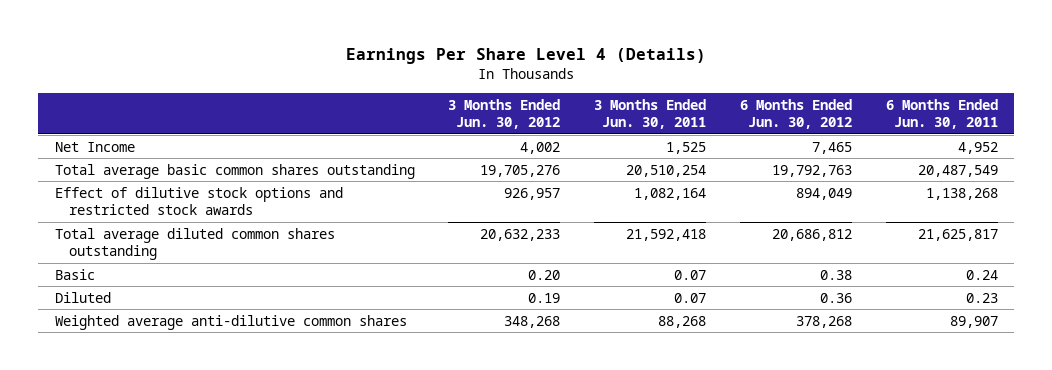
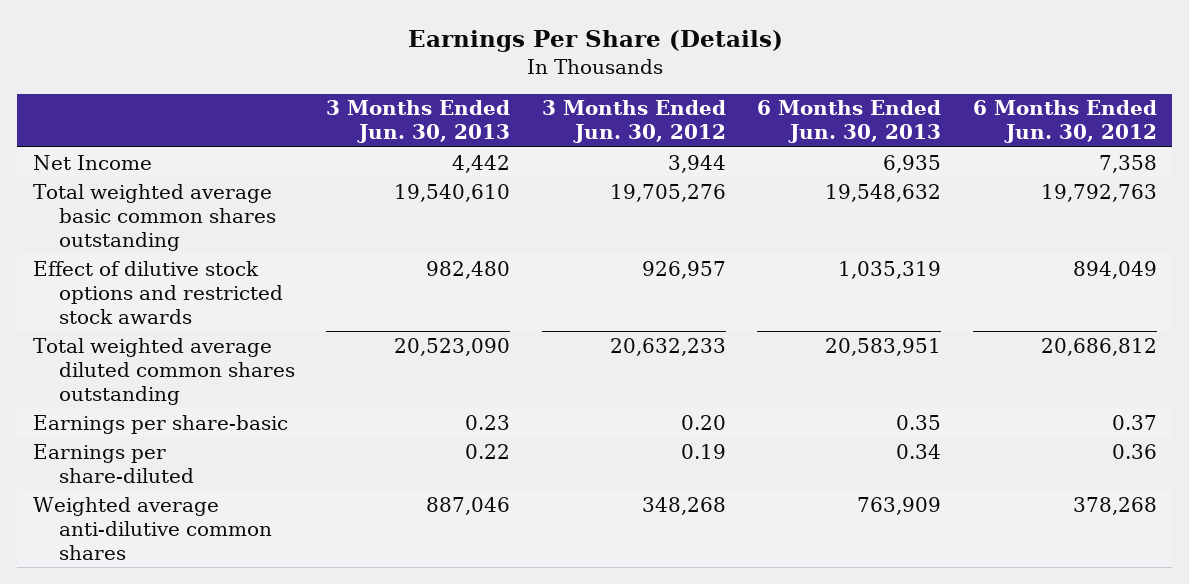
[346,47,707,64] Earnings Per Share Level 4 (Details) -> [407,30,783,53] Earnings Per Share (Details)
[594,98,707,129] 3 Months Ended Jun. 30, 2011 -> none
[885,98,998,129] 6 Months Ended Jun. 30, 2011 -> none
none -> [326,100,511,144] 3 Months Ended Jun. 30, 2013
none -> [757,100,942,144] 6 Months Ended Jun. 30, 2013
[520,141,561,154] 4,002 -> [667,154,726,173] 3,944
[811,141,852,154] 7,465 -> [1098,154,1157,173] 7,358
[54,163,415,179] Total average basic common shares outstanding -> [32,183,276,251] Total weighted average basic common shares outstanding
[54,227,335,261] Total average diluted common shares outstanding -> [32,337,295,405] Total weighted average diluted common shares outstanding
[54,268,95,280] Basic -> [32,414,288,434] Earnings per share-basic
[819,269,852,280] 0.38 -> [1111,414,1157,430] 0.37
[54,291,111,303] Diluted -> [32,443,194,483] Earnings per share-diluted

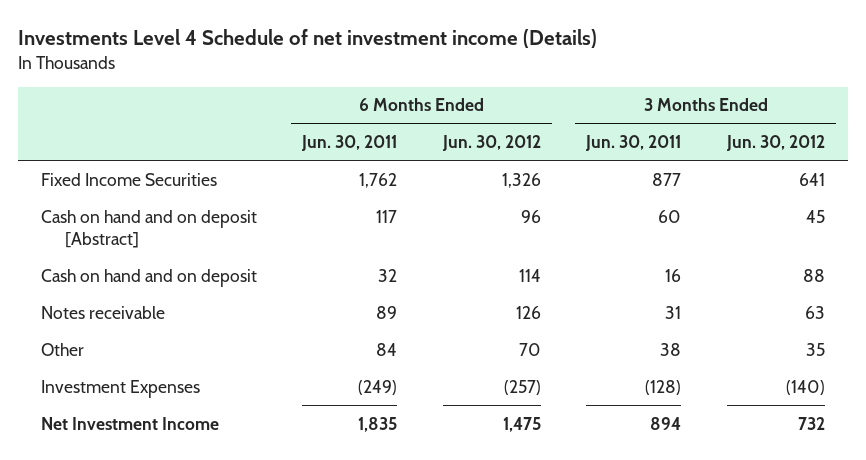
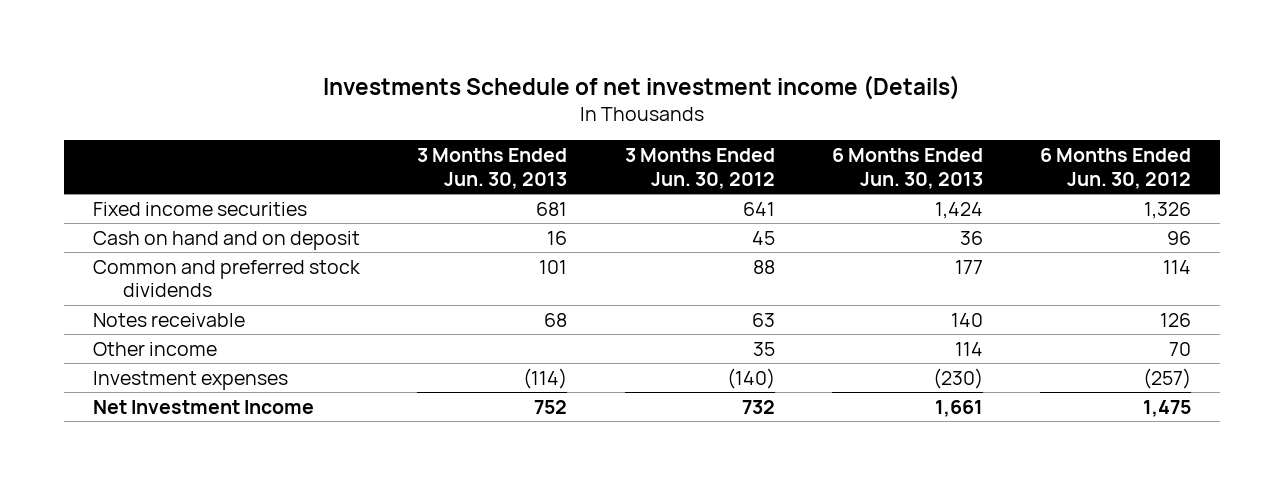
[17,29,597,49] Investments Level 4 Schedule of net investment income (Details) -> [323,74,961,100] Investments Schedule of net investment income (Details)
[301,134,398,151] Jun. 30, 2011 -> none
[585,134,682,151] Jun. 30, 2011 -> none
none -> [417,147,568,189] 3 Months Ended Jun. 30, 2013
none -> [832,147,984,189] 6 Months Ended Jun. 30, 2013
[40,172,217,186] Fixed Income Securities -> [92,201,307,216] Fixed income securities
[40,209,257,249] Cash on hand and on deposit [Abstract] -> [92,230,360,250] Cash on hand and on deposit
[40,268,257,287] Cash on hand and on deposit -> [92,259,361,298] Common and preferred stock dividends
[40,342,84,356] Other -> [92,341,217,356] Other income
[40,379,200,398] Investment Expenses -> [92,370,288,390] Investment expenses

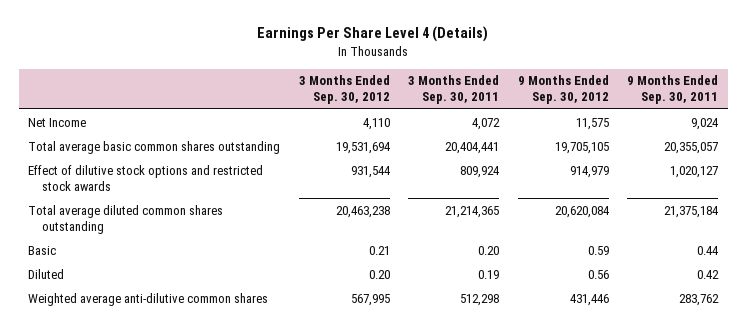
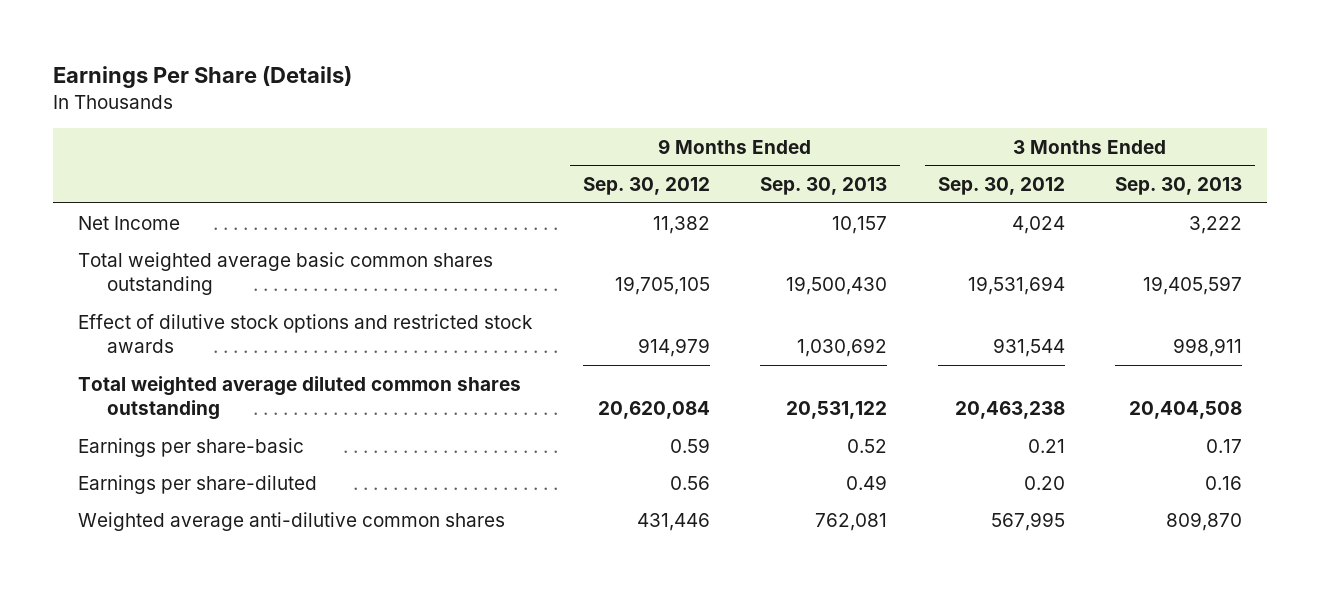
[257,26,489,43] Earnings Per Share Level 4 (Details) -> [53,65,353,88] Earnings Per Share (Details)
[408,75,500,105] 3 Months Ended Sep. 30, 2011 -> none
[627,75,719,105] 9 Months Ended Sep. 30, 2011 -> none
none -> [760,177,888,196] Sep. 30, 2013
none -> [1115,177,1243,196] Sep. 30, 2013
[362,117,390,130] 4,110 -> [1011,215,1065,234] 4,024
[575,117,609,130] 11,575 -> [652,215,710,234] 11,382
[27,140,280,154] Total average basic common shares outstanding -> [78,251,494,295] Total weighted average basic common shares outstanding
[27,204,223,234] Total average diluted common shares outstanding -> [78,375,522,420] Total weighted average diluted common shares outstanding
[27,245,56,255] Basic -> [78,437,305,457] Earnings per share-basic
[27,268,64,279] Diluted -> [78,474,318,494] Earnings per share-diluted

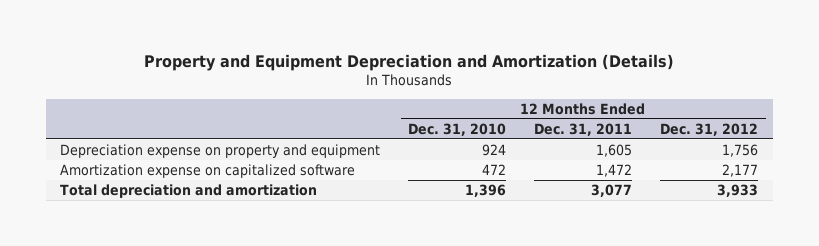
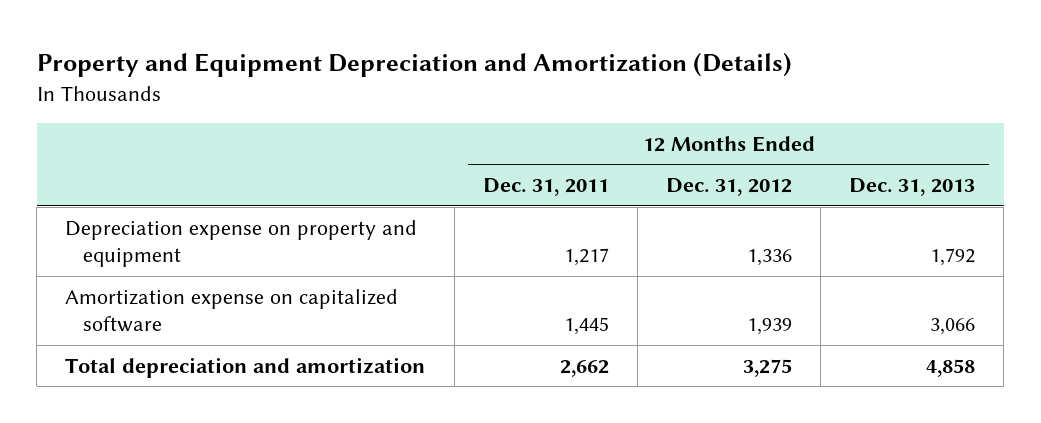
[408,122,507,136] Dec. 31, 2010 -> none
none -> [849,178,976,197] Dec. 31, 2013
[596,143,633,157] 1,605 -> [563,248,609,267] 1,217
[722,143,759,157] 1,756 -> [746,249,792,267] 1,336
[596,163,633,177] 1,472 -> [563,317,609,336] 1,445
[722,163,759,177] 2,177 -> [746,318,792,336] 1,939
[591,183,633,197] 3,077 -> [559,359,609,377] 2,662
[717,183,759,197] 3,933 -> [742,358,792,377] 3,275

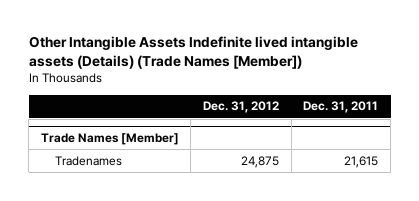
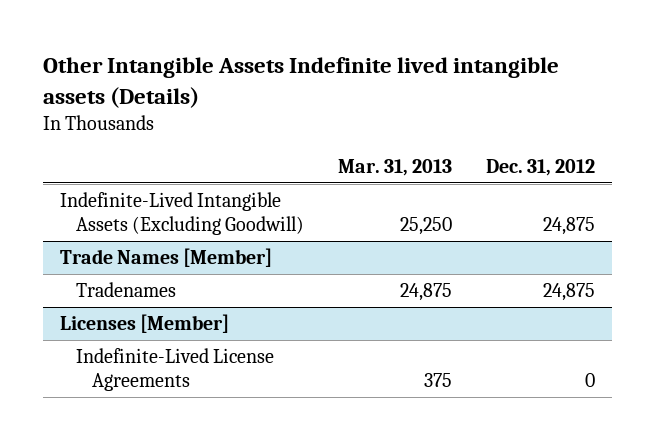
[28,36,358,70] Other Intangible Assets Indefinite lived intangible assets (Details) (Trade Names [Member]) -> [42,57,559,108] Other Intangible Assets Indefinite lived intangible assets (Details)
[303,101,379,114] Dec. 31, 2011 -> none
none -> [338,158,453,176] Mar. 31, 2013
none -> [59,192,305,235] Indefinite-Lived Intangible Assets (Excluding Goodwill)
none -> [59,314,229,334] Licenses [Member]
none -> [76,348,275,391] Indefinite-Lived License Agreements

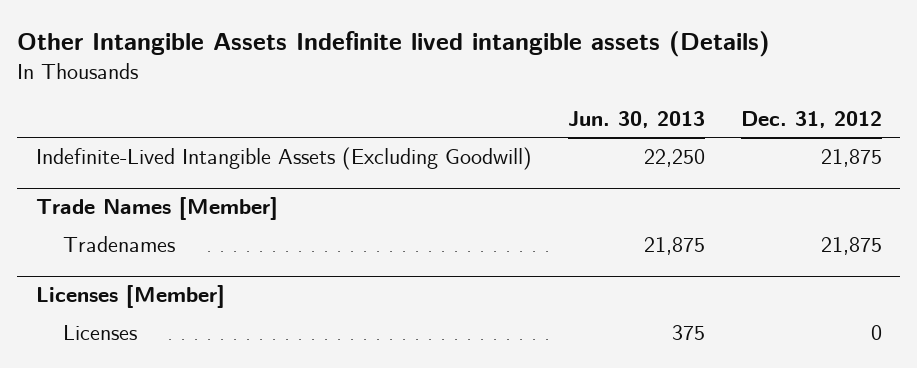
[338,158,453,176] Mar. 31, 2013 -> none
none -> [567,111,705,129] Jun. 30, 2013
[543,216,596,235] 24,875 -> [820,148,882,167] 21,875
[543,283,596,302] 24,875 -> [820,236,882,255] 21,875
[76,348,275,391] Indefinite-Lived License Agreements -> [63,324,138,340] Licenses

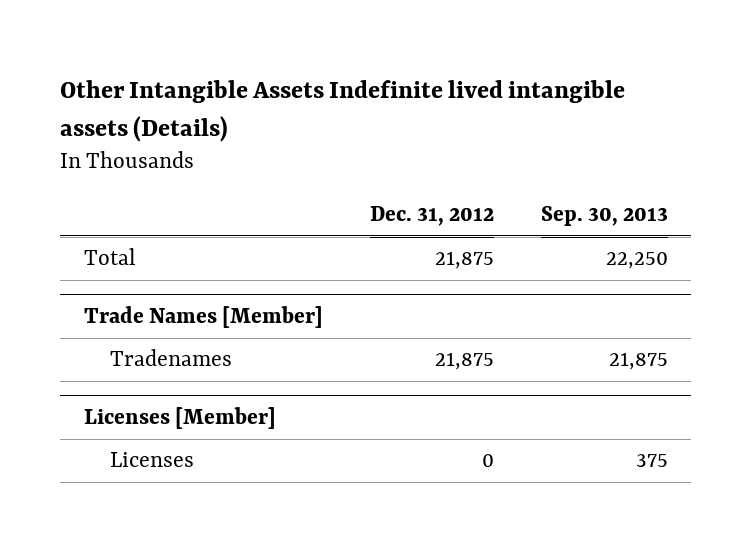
[567,111,705,129] Jun. 30, 2013 -> none
none -> [540,206,668,227] Sep. 30, 2013
[35,146,532,170] Indefinite-Lived Intangible Assets (Excluding Goodwill) -> [83,248,136,266] Total

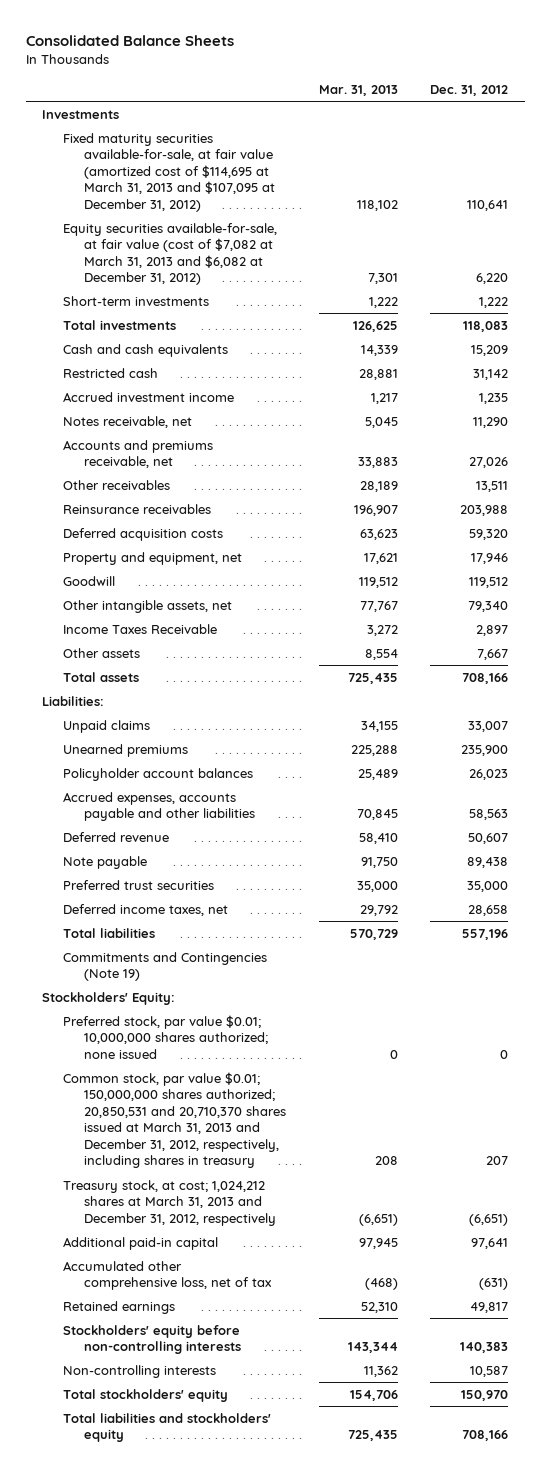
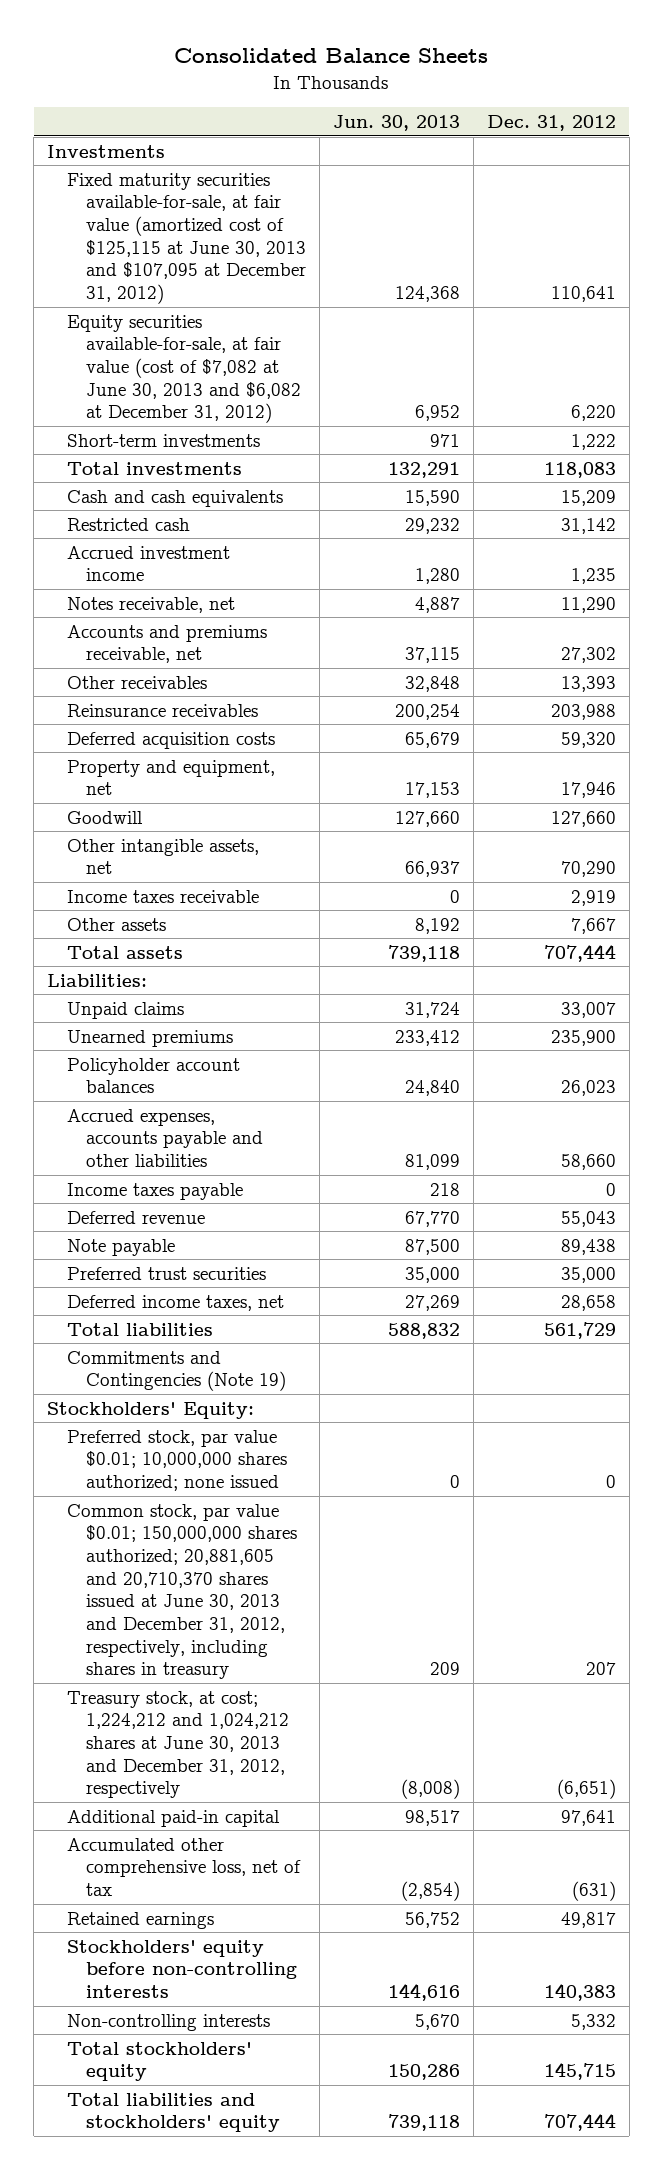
[318,85,398,97] Mar. 31, 2013 -> none
none -> [333,115,461,132] Jun. 30, 2013
[62,132,275,212] Fixed maturity securities available-for-sale, at fair value (amortized cost of $114,695 at March 31, 2013 and $107,095 at December 31, 2012) -> [66,172,307,305] Fixed maturity securities available-for-sale, at fair value (amortized cost of $125,115 at June 30, 2013 and $107,095 at December 31, 2012)
[62,222,277,286] Equity securities available-for-sale, at fair value (cost of $7,082 at March 31, 2013 and $6,082 at December 31, 2012) -> [66,314,302,424] Equity securities available-for-sale, at fair value (cost of $7,082 at June 30, 2013 and $6,082 at December 31, 2012)
[469,457,509,469] 27,026 -> [560,647,616,664] 27,302
[476,480,509,492] 13,511 -> [560,675,616,692] 13,393
[469,576,509,588] 119,512 -> [550,810,616,827] 127,660
[468,600,509,612] 79,340 -> [560,861,616,878] 70,290
[62,623,217,634] Income Taxes Receivable -> [66,889,259,903] Income taxes receivable
[476,624,509,636] 2,897 -> [570,889,616,906] 2,919
[462,672,509,684] 708,166 -> [543,943,616,962] 707,444
[469,809,509,821] 58,563 -> [560,1154,616,1171] 58,660
none -> [66,1182,243,1200] Income taxes payable
[468,832,509,844] 50,607 -> [560,1210,616,1227] 55,043
[462,928,509,940] 557,196 -> [543,1321,616,1339] 561,729
[62,1071,286,1169] Common stock, par value $0.01; 150,000,000 shares authorized; 20,850,531 and 20,710,370 shares issued at March 31, 2013 and December 31, 2012, respectively, including shares in treasury -> [66,1503,298,1680] Common stock, par value $0.01; 150,000,000 shares authorized; 20,881,605 and 20,710,370 shares issued at June 30, 2013 and December 31, 2012, respectively, including shares in treasury
[62,1179,276,1226] Treasury stock, at cost; 1,024,212 shares at March 31, 2013 and December 31, 2012, respectively -> [66,1690,290,1799] Treasury stock, at cost; 1,224,212 and 1,024,212 shares at June 30, 2013 and December 31, 2012, respectively
[470,1365,509,1377] 10,587 -> [570,2013,616,2030] 5,332
[461,1389,509,1401] 150,970 -> [543,2062,616,2081] 145,715
[462,1430,509,1442] 708,166 -> [543,2113,616,2132] 707,444

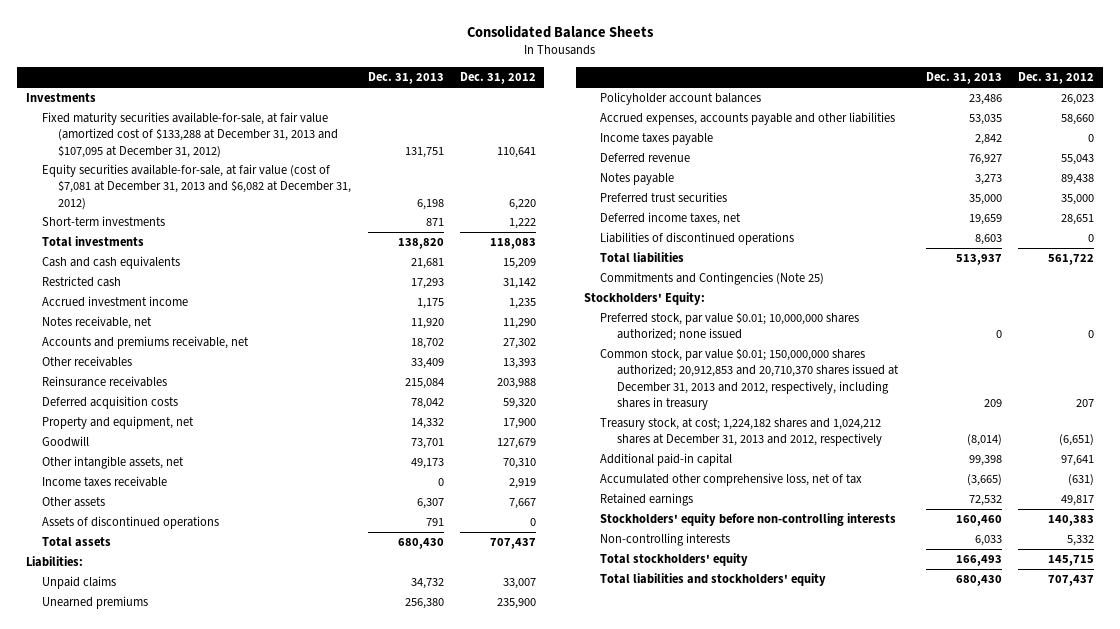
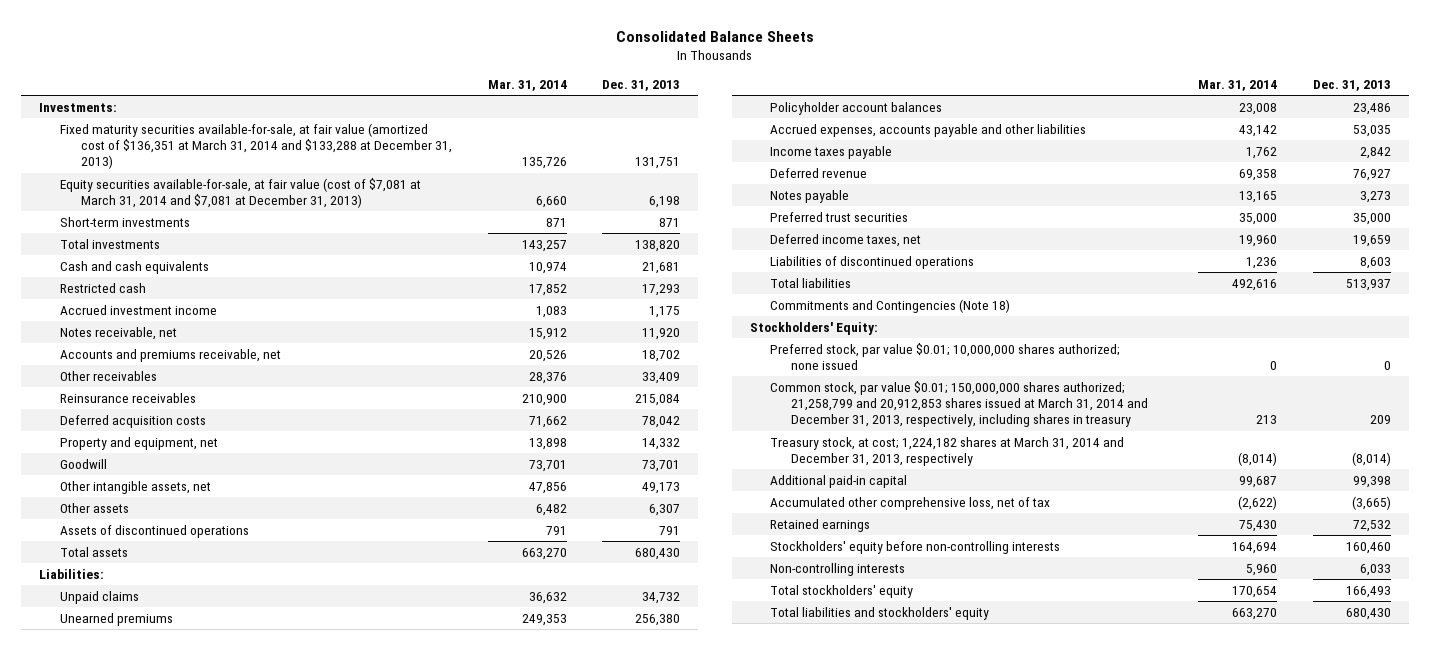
[459,72,536,85] Dec. 31, 2012 -> none
none -> [487,79,567,91] Mar. 31, 2014
[25,93,96,103] Investments -> [39,102,118,112] Investments:
[41,112,339,158] Fixed maturity securities available-for-sale, at fair value (amortized cost of $133,288 at December 31, 2013 and $107,095 at December 31, 2012) -> [59,122,452,170] Fixed maturity securities available-for-sale, at fair value (amortized cost of $136,351 at March 31, 2014 and $133,288 at December 31, 2013)
[41,164,352,210] Equity securities available-for-sale, at fair value (cost of $7,081 at December 31, 2013 and $6,082 at December 31, 2012) -> [59,177,421,209] Equity securities available-for-sale, at fair value (cost of $7,081 at March 31, 2014 and $7,081 at December 31, 2013)
[41,476,167,488] Income taxes receivable -> none
[600,272,825,286] Commitments and Contingencies (Note 25) -> [770,298,1011,313] Commitments and Contingencies (Note 18)
[600,348,899,410] Common stock, par value $0.01; 150,000,000 shares authorized; 20,912,853 and 20,710,370 shares issued at December 31, 2013 and 2012, respectively, including shares in treasury -> [770,380,1149,428] Common stock, par value $0.01; 150,000,000 shares authorized; 21,258,799 and 20,912,853 shares issued at March 31, 2014 and December 31, 2013, respectively, including shares in treasury
[600,418,882,447] Treasury stock, at cost; 1,224,182 shares and 1,024,212 shares at December 31, 2013 and 2012, respectively -> [770,436,1125,467] Treasury stock, at cost; 1,224,182 shares at March 31, 2014 and December 31, 2013, respectively

